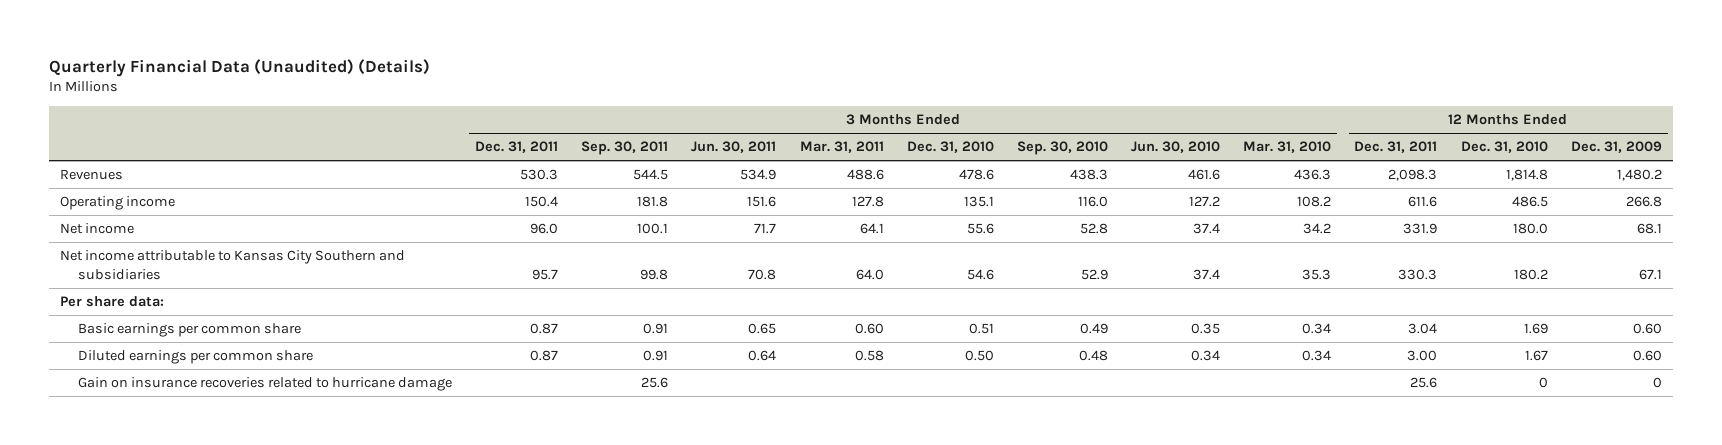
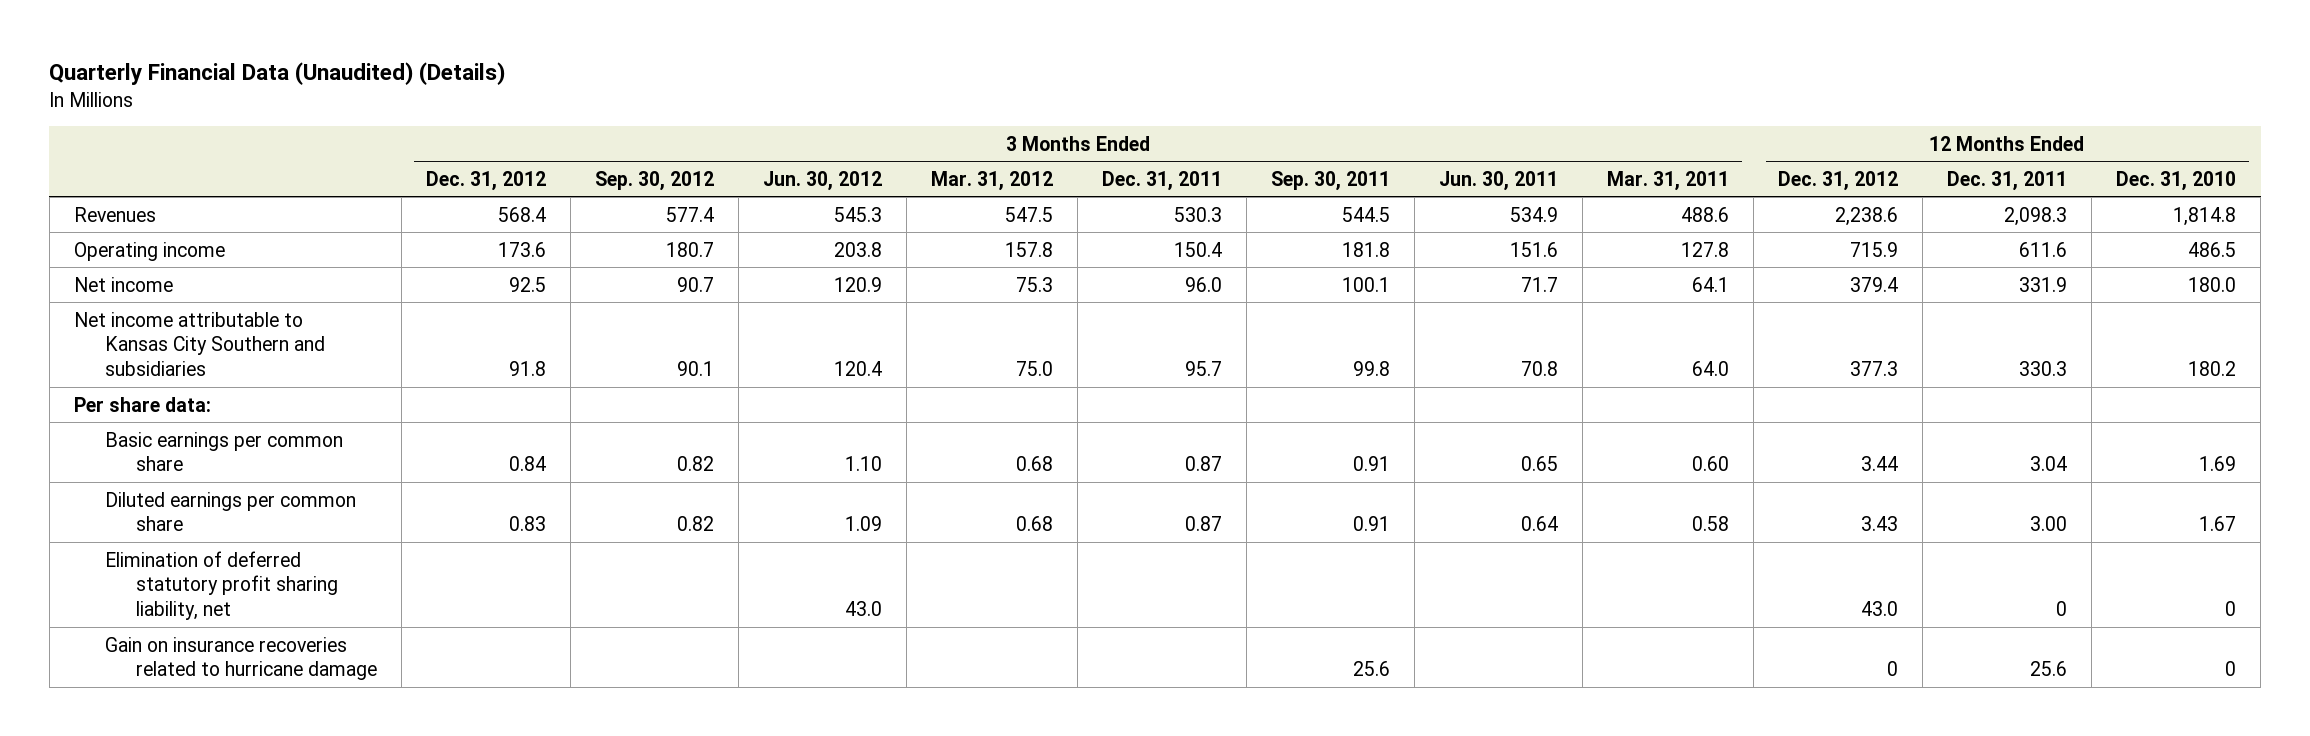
[906,141,994,154] Dec. 31, 2010 -> none
[1016,141,1108,156] Sep. 30, 2010 -> none
[1131,141,1221,154] Jun. 30, 2010 -> none
[1243,141,1332,154] Mar. 31, 2010 -> none
[1570,141,1662,154] Dec. 31, 2009 -> none
none -> [426,170,547,191] Dec. 31, 2012
none -> [595,170,715,191] Sep. 30, 2012
none -> [763,170,883,191] Jun. 30, 2012
none -> [931,170,1054,191] Mar. 31, 2012
none -> [1778,170,1899,191] Dec. 31, 2012
none -> [105,550,339,621] Elimination of deferred statutory profit sharing liability, net

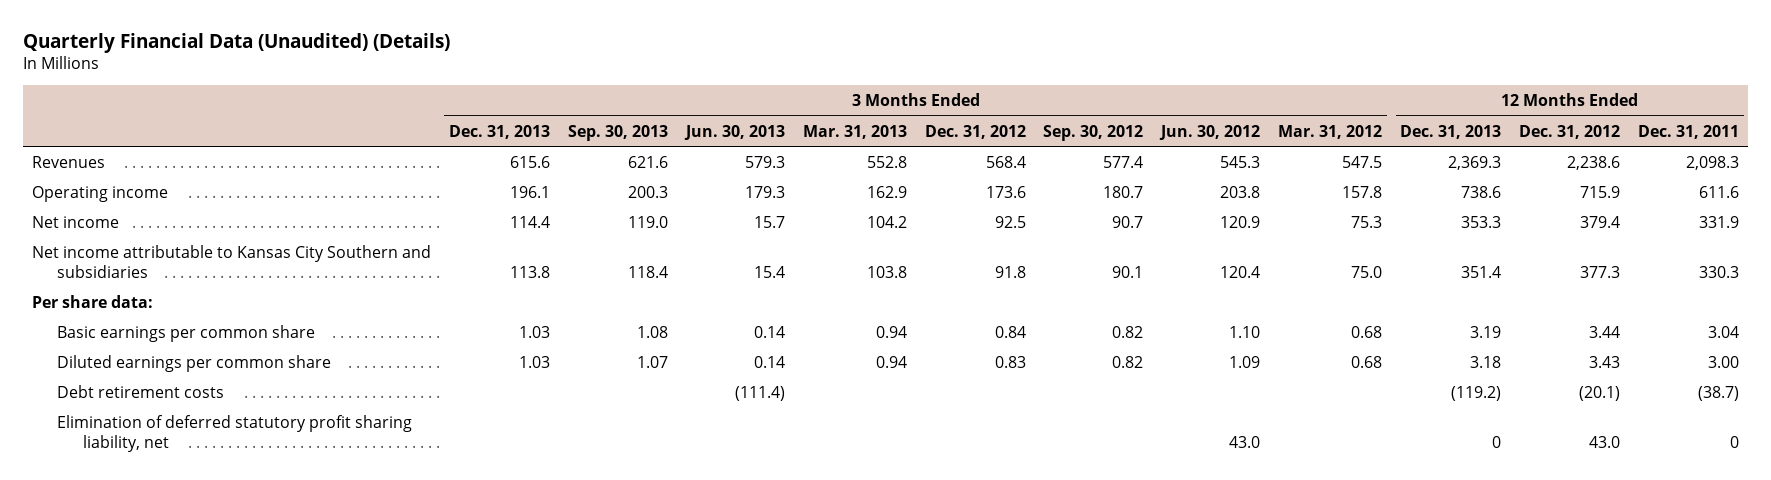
[1102,170,1223,191] Dec. 31, 2011 -> none
[1271,170,1391,191] Sep. 30, 2011 -> none
[1439,170,1559,191] Jun. 30, 2011 -> none
[1607,170,1730,191] Mar. 31, 2011 -> none
[2116,170,2237,191] Dec. 31, 2010 -> none
none -> [448,124,550,139] Dec. 31, 2013
none -> [567,124,668,141] Sep. 30, 2013
none -> [683,124,785,140] Jun. 30, 2013
none -> [802,124,907,139] Mar. 31, 2013
none -> [1400,124,1502,139] Dec. 31, 2013
none -> [57,384,225,398] Debt retirement costs
[105,636,378,681] Gain on insurance recoveries related to hurricane damage -> none

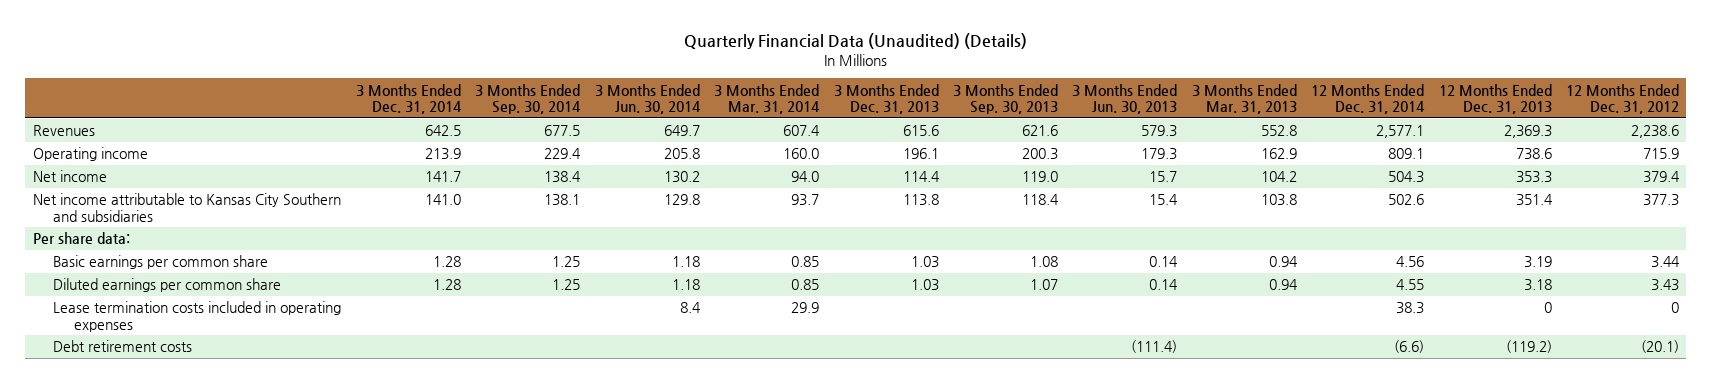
[924,124,1026,139] Dec. 31, 2012 -> none
[1043,124,1144,141] Sep. 30, 2012 -> none
[1159,124,1261,140] Jun. 30, 2012 -> none
[1278,124,1383,139] Mar. 31, 2012 -> none
[1638,124,1740,139] Dec. 31, 2011 -> none
none -> [355,83,462,114] 3 Months Ended Dec. 31, 2014
none -> [475,83,582,114] 3 Months Ended Sep. 30, 2014
none -> [594,83,701,114] 3 Months Ended Jun. 30, 2014
none -> [714,83,821,114] 3 Months Ended Mar. 31, 2014
none -> [1311,83,1426,114] 12 Months Ended Dec. 31, 2014
none -> [53,301,342,332] Lease termination costs included in operating expenses
[57,414,413,452] Elimination of deferred statutory profit sharing liability, net -> none

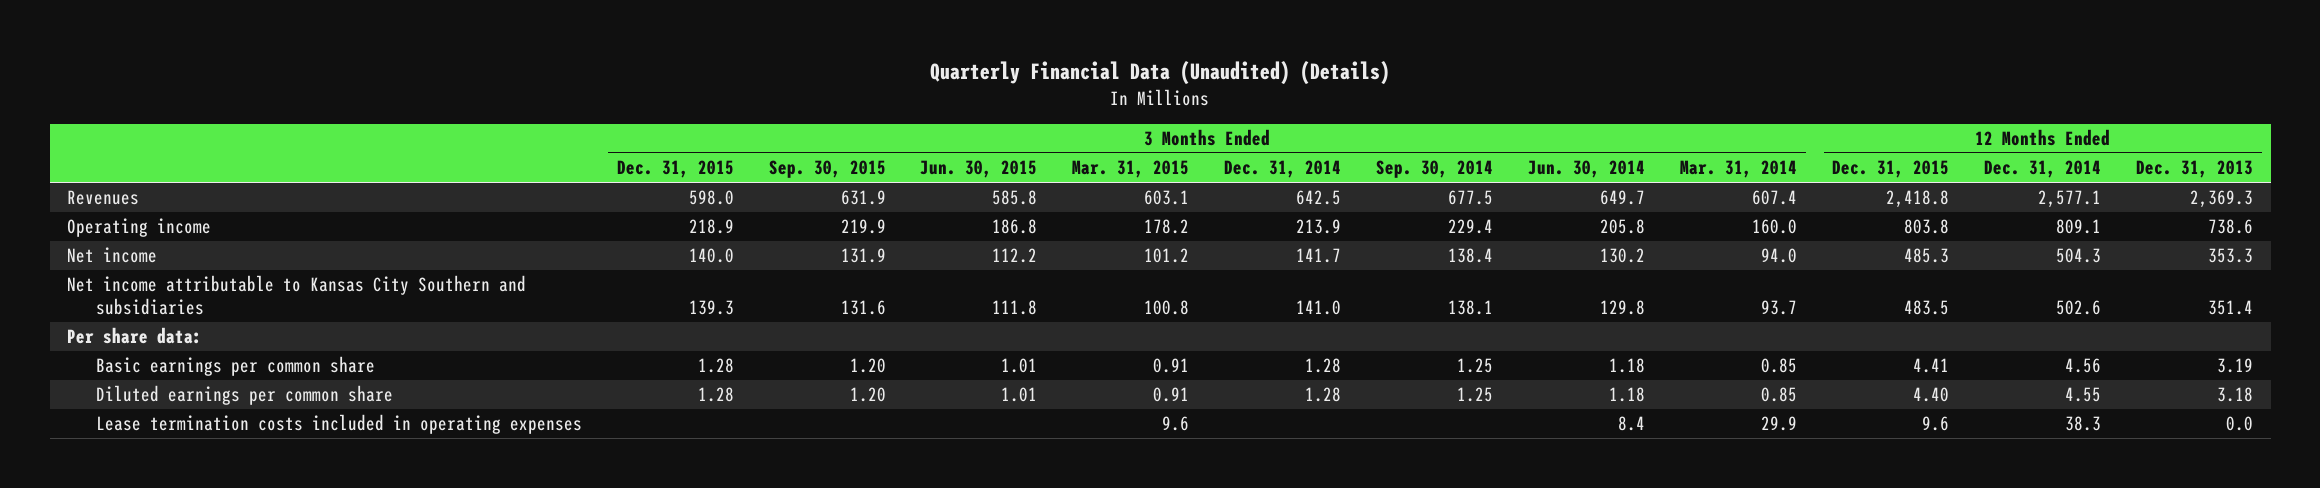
[833,83,939,114] 3 Months Ended Dec. 31, 2013 -> none
[952,83,1058,114] 3 Months Ended Sep. 30, 2013 -> none
[1072,83,1178,114] 3 Months Ended Jun. 30, 2013 -> none
[1191,83,1297,114] 3 Months Ended Mar. 31, 2013 -> none
[1566,83,1680,114] 12 Months Ended Dec. 31, 2012 -> none
none -> [616,160,734,179] Dec. 31, 2015
none -> [768,160,886,179] Sep. 30, 2015
none -> [920,160,1038,179] Jun. 30, 2015
none -> [1072,160,1190,179] Mar. 31, 2015
none -> [1832,160,1950,179] Dec. 31, 2015
[53,340,193,353] Debt retirement costs -> none
[1543,302,1552,314] 0 -> [2226,416,2254,432] 0.0

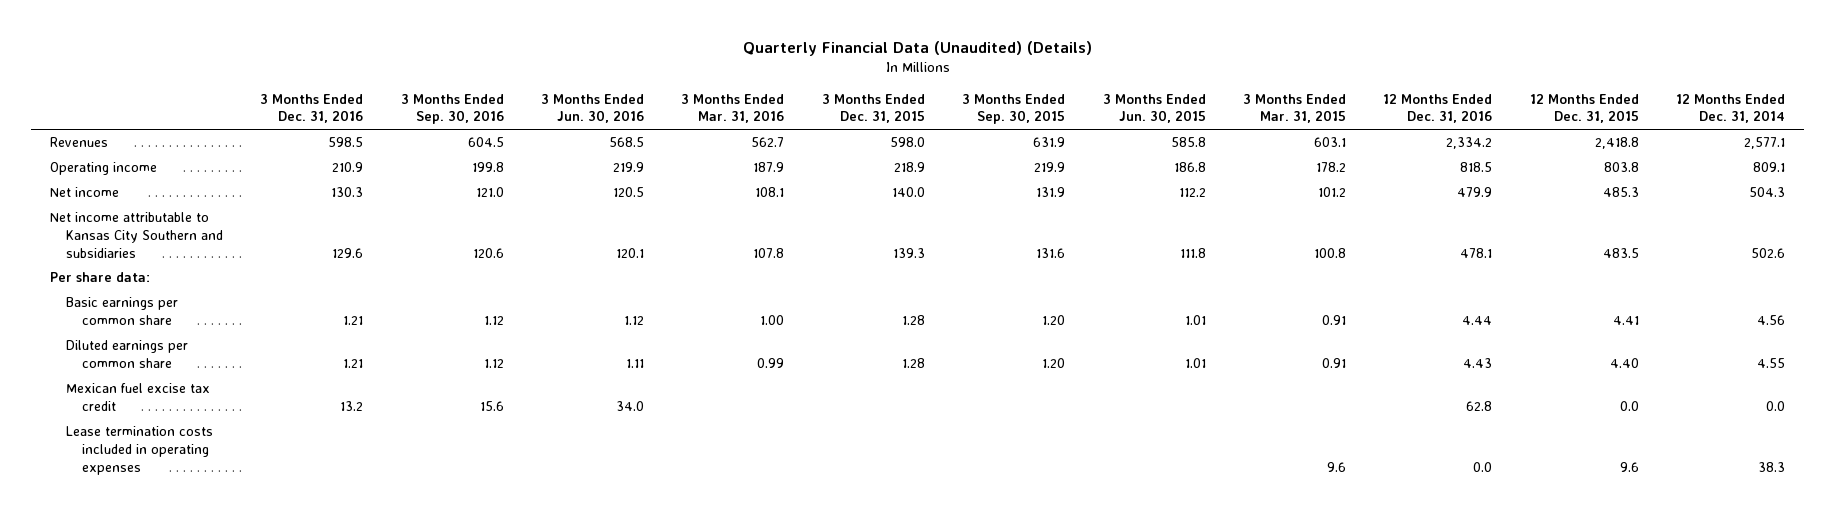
[1224,160,1342,179] Dec. 31, 2014 -> none
[1376,160,1494,179] Sep. 30, 2014 -> none
[1528,160,1646,179] Jun. 30, 2014 -> none
[1680,160,1798,179] Mar. 31, 2014 -> none
[2136,160,2254,179] Dec. 31, 2013 -> none
none -> [260,93,364,124] 3 Months Ended Dec. 31, 2016
none -> [400,93,504,125] 3 Months Ended Sep. 30, 2016
none -> [541,93,645,124] 3 Months Ended Jun. 30, 2016
none -> [681,93,785,124] 3 Months Ended Mar. 31, 2016
none -> [1383,93,1493,124] 12 Months Ended Dec. 31, 2016
none -> [65,383,210,412] Mexican fuel excise tax credit

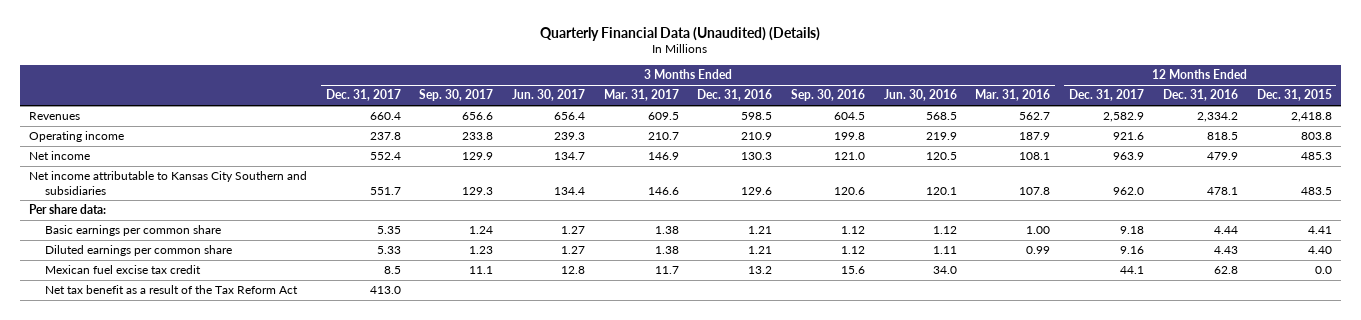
[821,93,925,124] 3 Months Ended Dec. 31, 2015 -> none
[962,93,1066,125] 3 Months Ended Sep. 30, 2015 -> none
[1102,93,1206,124] 3 Months Ended Jun. 30, 2015 -> none
[1243,93,1347,124] 3 Months Ended Mar. 31, 2015 -> none
[1676,93,1786,124] 12 Months Ended Dec. 31, 2014 -> none
none -> [325,89,401,102] Dec. 31, 2017
none -> [419,89,494,102] Sep. 30, 2017
none -> [512,89,586,102] Jun. 30, 2017
none -> [603,89,679,102] Mar. 31, 2017
none -> [1069,89,1145,102] Dec. 31, 2017
[65,426,213,475] Lease termination costs included in operating expenses -> none
none -> [45,285,299,295] Net tax benefit as a result of the Tax Reform Act

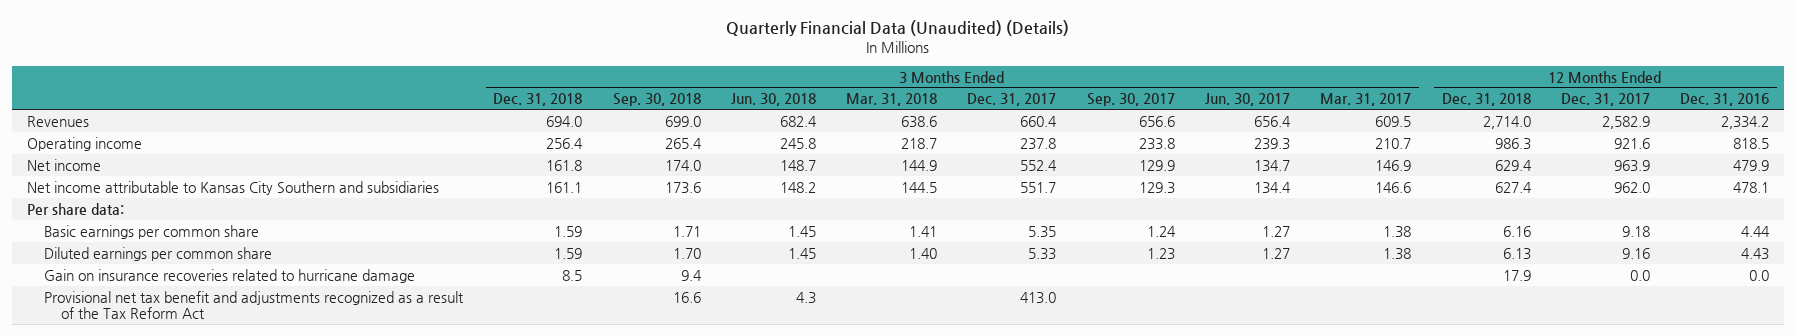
[697,89,773,102] Dec. 31, 2016 -> none
[791,89,866,102] Sep. 30, 2016 -> none
[883,89,957,102] Jun. 30, 2016 -> none
[975,89,1051,102] Mar. 31, 2016 -> none
[1256,89,1332,102] Dec. 31, 2015 -> none
none -> [493,93,583,107] Dec. 31, 2018
none -> [612,93,701,107] Sep. 30, 2018
none -> [730,93,816,107] Jun. 30, 2018
none -> [846,93,938,107] Mar. 31, 2018
none -> [1441,93,1531,107] Dec. 31, 2018
[45,265,202,275] Mexican fuel excise tax credit -> none
none -> [43,268,415,283] Gain on insurance recoveries related to hurricane damage
[45,285,299,295] Net tax benefit as a result of the Tax Reform Act -> [43,290,464,319] Provisional net tax benefit and adjustments recognized as a result of the Tax Reform Act

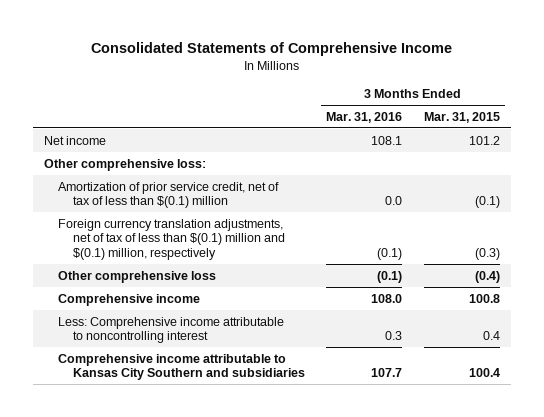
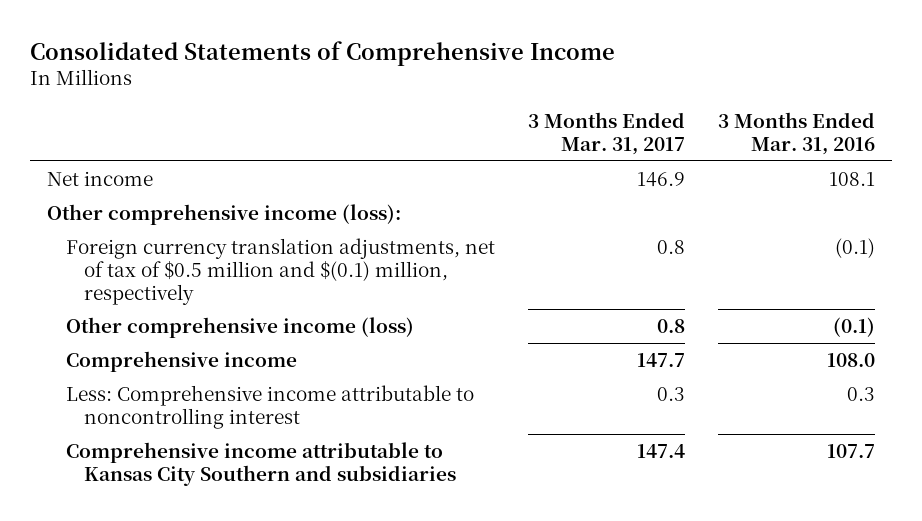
[424,111,501,123] Mar. 31, 2015 -> none
none -> [528,111,686,155] 3 Months Ended Mar. 31, 2017
[58,181,280,209] Amortization of prior service credit, net of tax of less than $(0.1) million -> none
[43,158,206,171] Other comprehensive loss: -> [46,203,401,225] Other comprehensive income (loss):
[58,218,285,261] Foreign currency translation adjustments, net of tax of less than $(0.1) million and $(0.1) million, respectively -> [65,237,495,305] Foreign currency translation adjustments, net of tax of $0.5 million and $(0.1) million, respectively
[58,270,217,283] Other comprehensive loss -> [65,316,414,338] Other comprehensive income (loss)

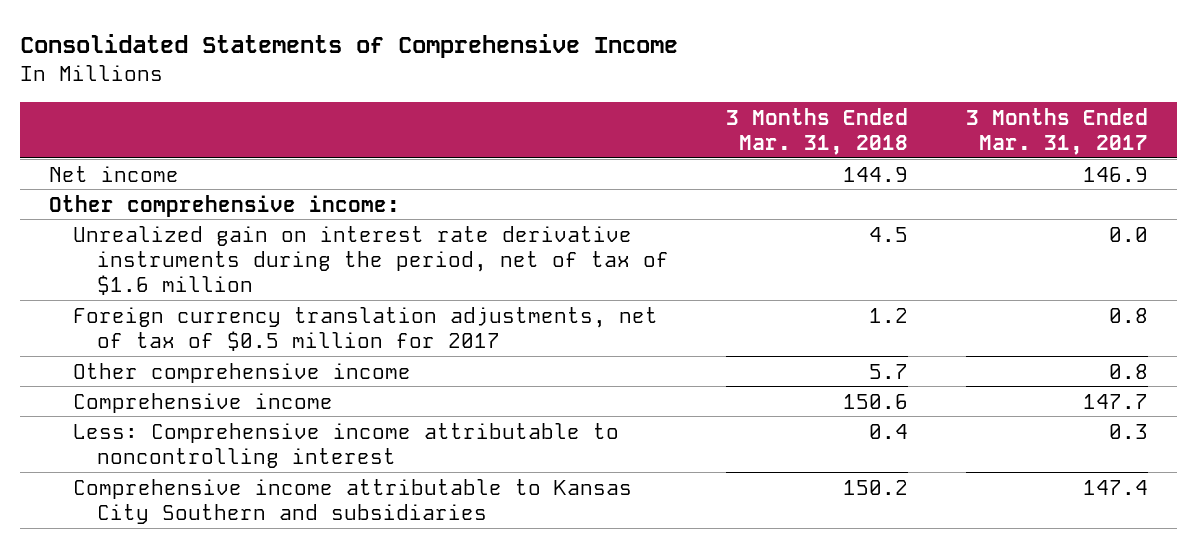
[718,111,876,155] 3 Months Ended Mar. 31, 2016 -> none
none -> [726,107,909,155] 3 Months Ended Mar. 31, 2018
[46,203,401,225] Other comprehensive income (loss): -> [48,194,400,217] Other comprehensive income:
none -> [72,225,669,295] Unrealized gain on interest rate derivative instruments during the period, net of tax of $1.6 million
[65,237,495,305] Foreign currency translation adjustments, net of tax of $0.5 million and $(0.1) million, respectively -> [72,306,658,351] Foreign currency translation adjustments, net of tax of $0.5 million for 2017
[65,316,414,338] Other comprehensive income (loss) -> [72,362,411,383] Other comprehensive income

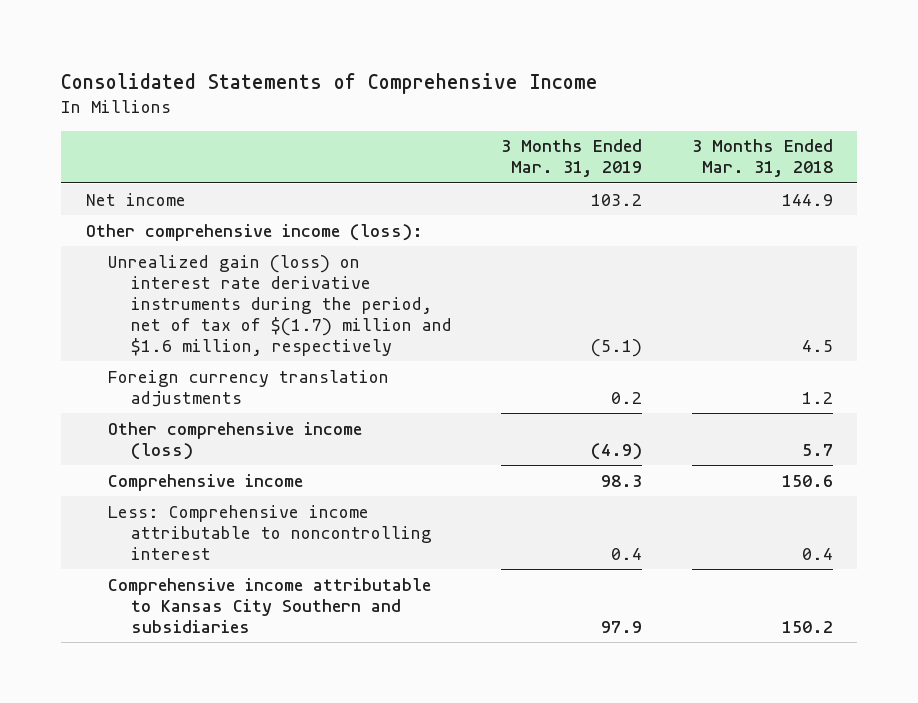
[966,107,1149,155] 3 Months Ended Mar. 31, 2017 -> none
none -> [501,139,643,178] 3 Months Ended Mar. 31, 2019
[48,194,400,217] Other comprehensive income: -> [85,223,423,241] Other comprehensive income (loss):
[72,225,669,295] Unrealized gain on interest rate derivative instruments during the period, net of tax of $1.6 million -> [108,254,453,356] Unrealized gain (loss) on interest rate derivative instruments during the period, net of tax of $(1.7) million and $1.6 million, respectively
[72,306,658,351] Foreign currency translation adjustments, net of tax of $0.5 million for 2017 -> [108,369,390,407] Foreign currency translation adjustments
[72,362,411,383] Other comprehensive income -> [108,421,363,460] Other comprehensive income (loss)

